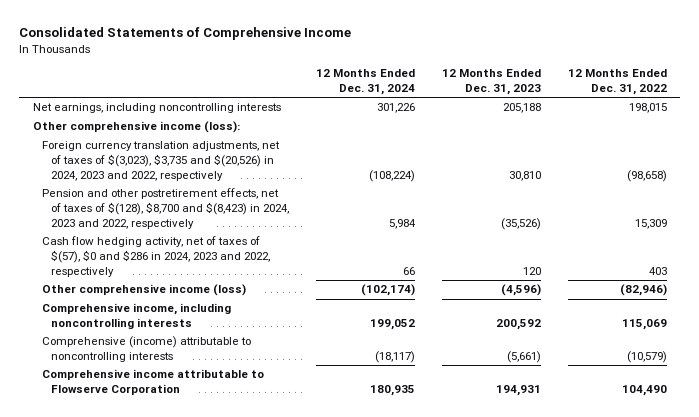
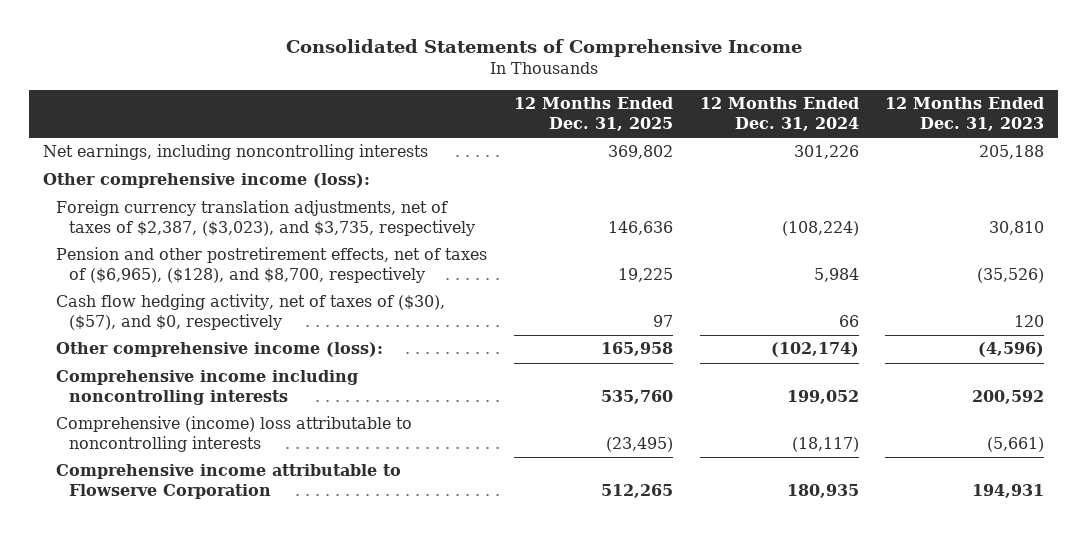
[567,69,667,96] 12 Months Ended Dec. 31, 2022 -> none
none -> [513,97,673,132] 12 Months Ended Dec. 31, 2025
[41,141,280,181] Foreign currency translation adjustments, net of taxes of $(3,023), $3,735 and $(20,526) in 2024, 2023 and 2022, respectively -> [55,200,475,237] Foreign currency translation adjustments, net of taxes of $2,387, ($3,023), and $3,735, respectively
[41,188,290,229] Pension and other postretirement effects, net of taxes of $(128), $8,700 and $(8,423) in 2024, 2023 and 2022, respectively -> [55,247,487,284] Pension and other postretirement effects, net of taxes of ($6,965), ($128), and $8,700, respectively
[41,236,271,277] Cash flow hedging activity, net of taxes of $(57), $0 and $286 in 2024, 2023 and 2022, respectively -> [55,294,445,331] Cash flow hedging activity, net of taxes of ($30), ($57), and $0, respectively
[41,284,246,297] Other comprehensive income (loss) -> [55,342,383,358] Other comprehensive income (loss):
[41,303,231,330] Comprehensive income, including noncontrolling interests -> [55,370,358,406] Comprehensive income including noncontrolling interests
[41,336,251,363] Comprehensive (income) attributable to noncontrolling interests -> [55,416,412,453] Comprehensive (income) loss attributable to noncontrolling interests

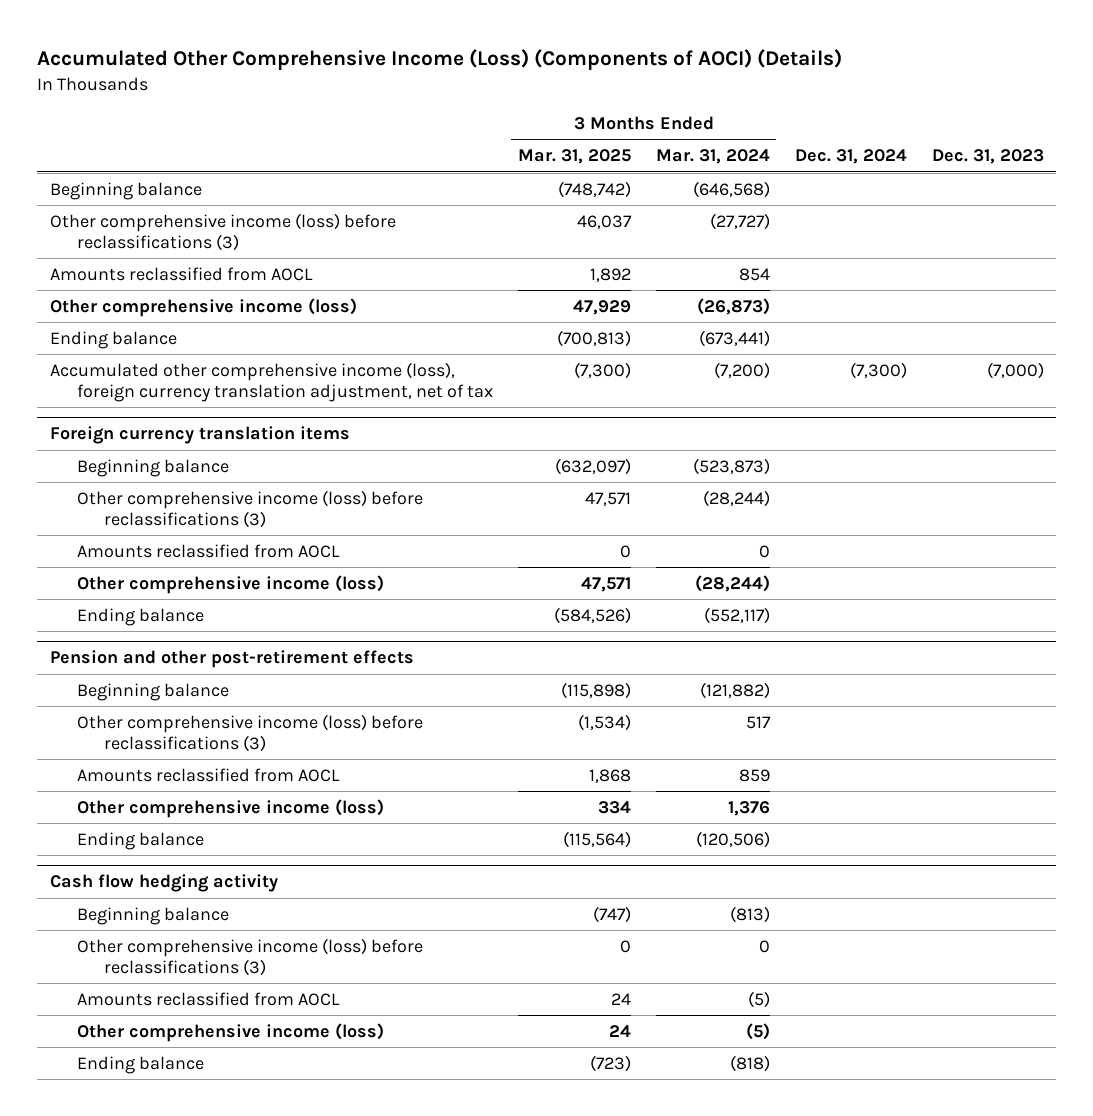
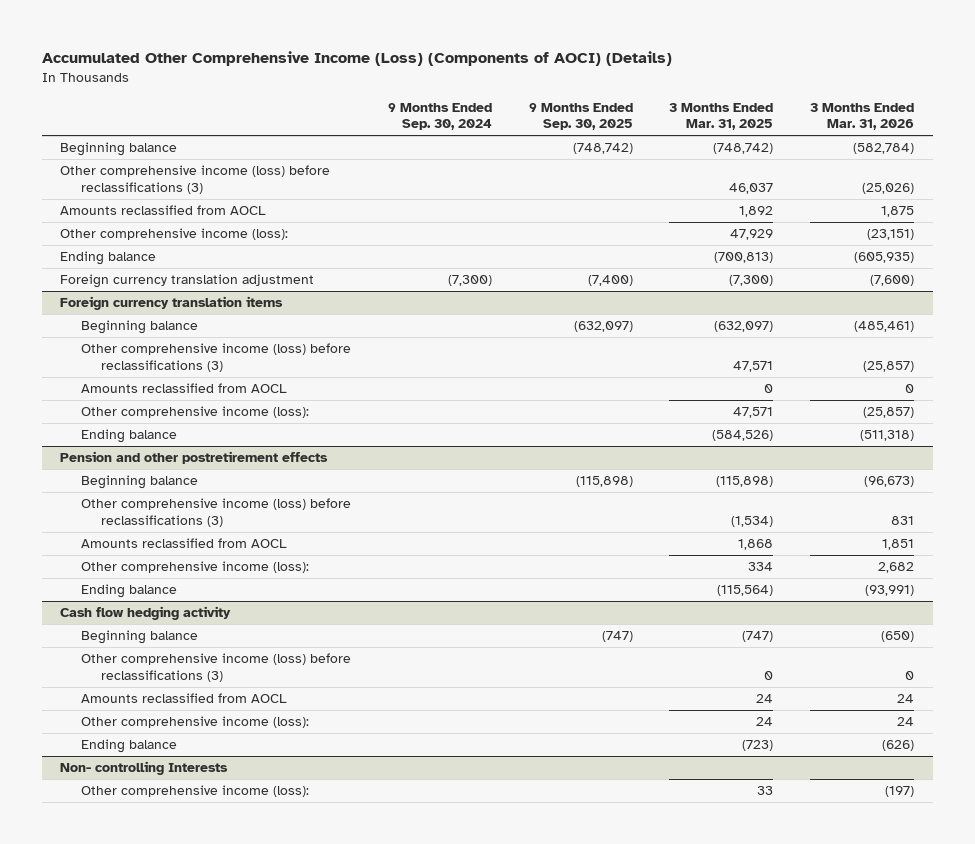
[655,149,770,165] Mar. 31, 2024 -> none
[794,149,907,165] Dec. 31, 2024 -> none
[931,149,1044,165] Dec. 31, 2023 -> none
none -> [387,102,492,131] 9 Months Ended Sep. 30, 2024
none -> [528,102,633,131] 9 Months Ended Sep. 30, 2025
none -> [810,102,915,131] 3 Months Ended Mar. 31, 2026
[49,297,357,317] Other comprehensive income (loss) -> [60,228,289,241] Other comprehensive income (loss):
[49,361,493,403] Accumulated other comprehensive income (loss), foreign currency translation adjustment, net of tax -> none
none -> [60,274,315,289] Foreign currency translation adjustment
[76,574,384,594] Other comprehensive income (loss) -> [80,406,309,419] Other comprehensive income (loss):
[49,650,414,669] Pension and other post-retirement effects -> [60,451,329,465] Pension and other postretirement effects
[76,798,384,818] Other comprehensive income (loss) -> [80,561,309,574] Other comprehensive income (loss):
[76,1022,384,1042] Other comprehensive income (loss) -> [80,716,309,729] Other comprehensive income (loss):
none -> [60,761,229,776] Non- controlling Interests
none -> [80,785,309,798] Other comprehensive income (loss):

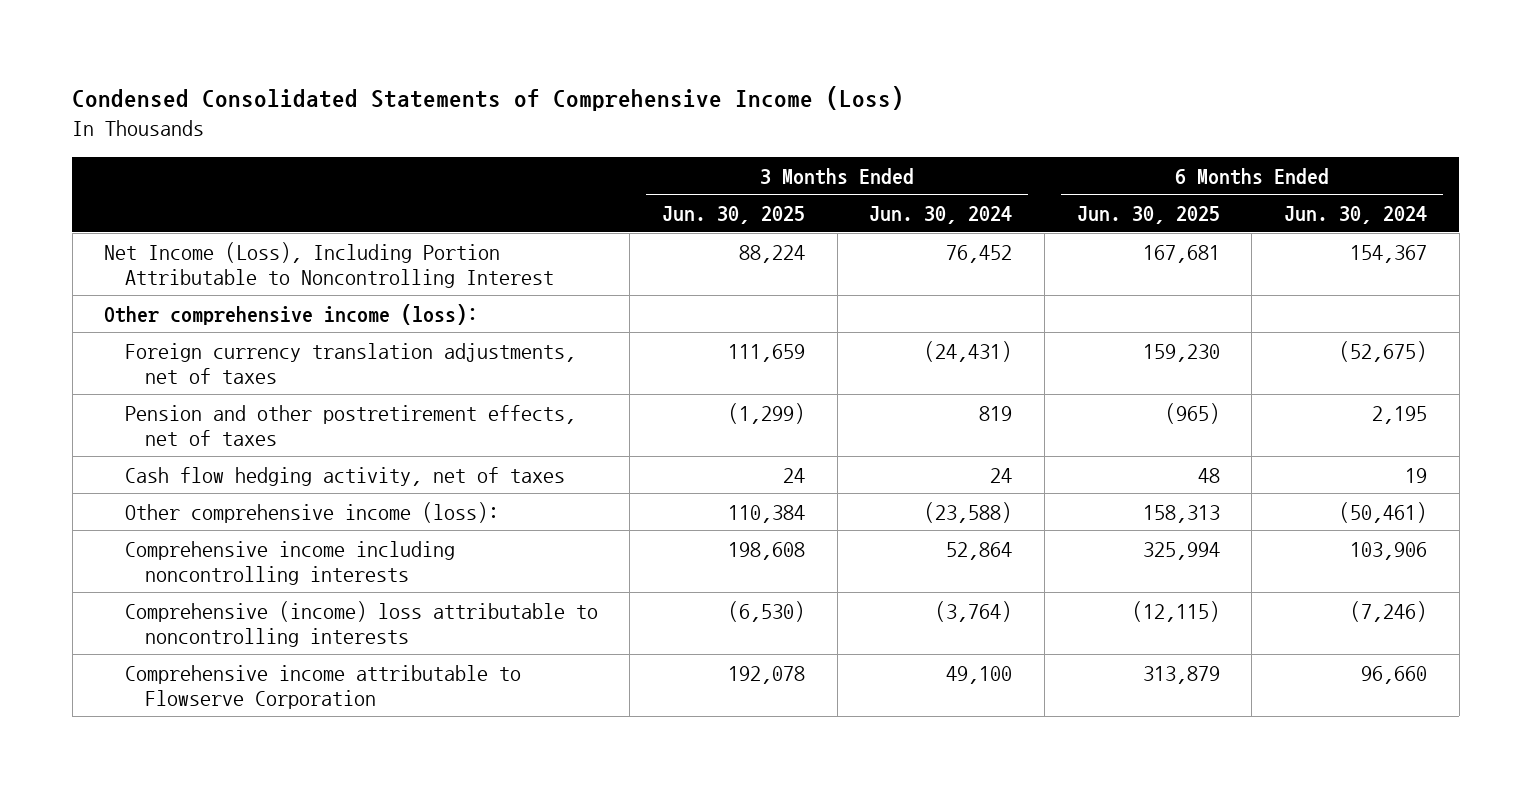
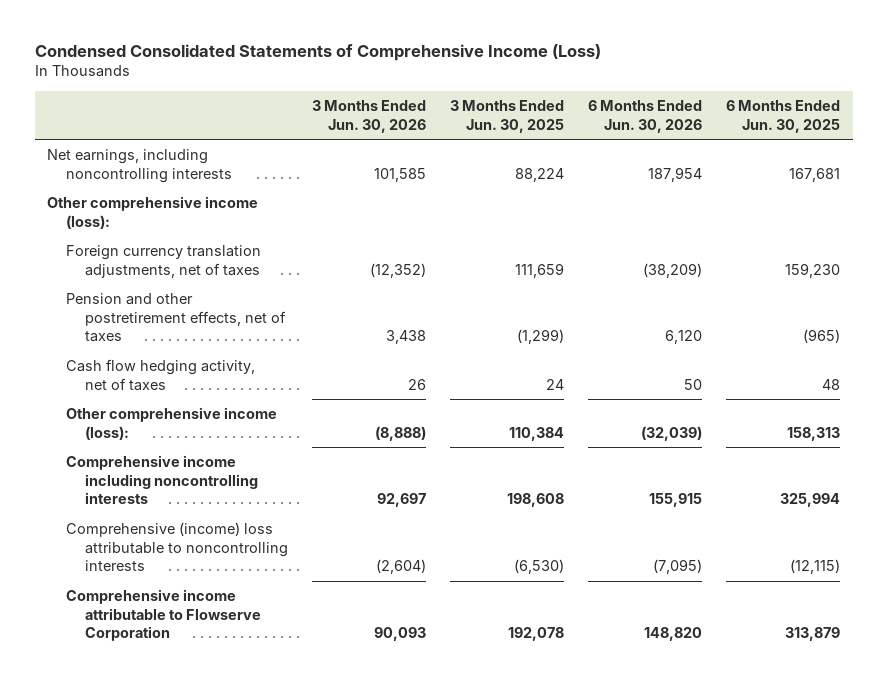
[869,206,1013,225] Jun. 30, 2024 -> none
[1283,206,1427,225] Jun. 30, 2024 -> none
none -> [311,99,426,133] 3 Months Ended Jun. 30, 2026
none -> [588,99,703,133] 6 Months Ended Jun. 30, 2026
[104,241,554,288] Net Income (Loss), Including Portion Attributable to Noncontrolling Interest -> [46,149,232,183] Net earnings, including noncontrolling interests

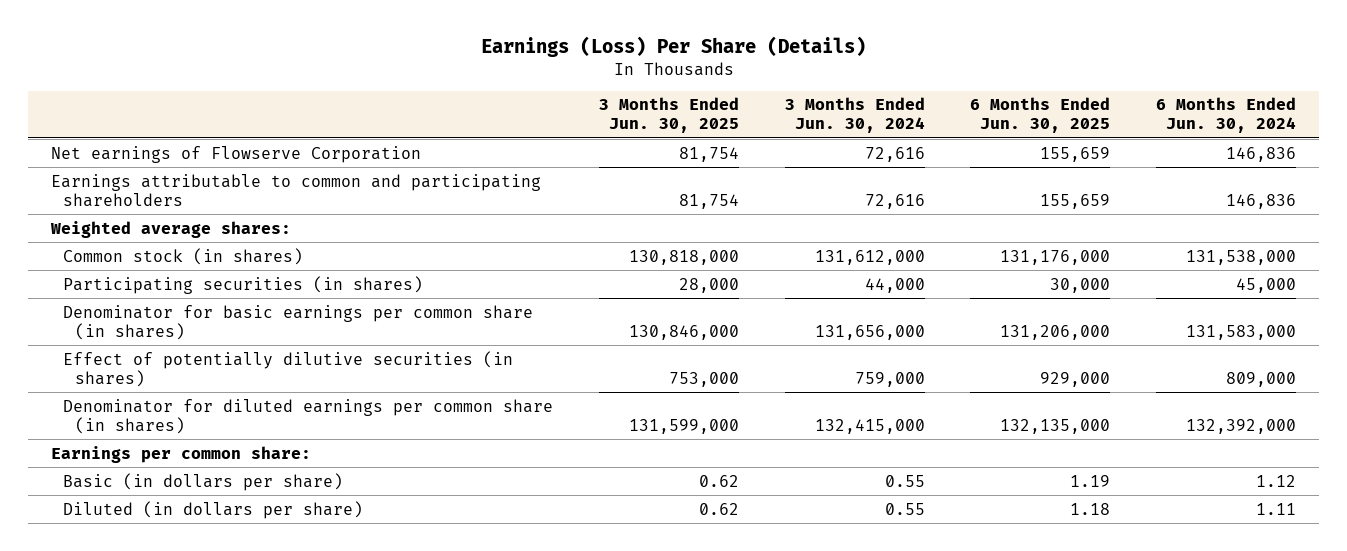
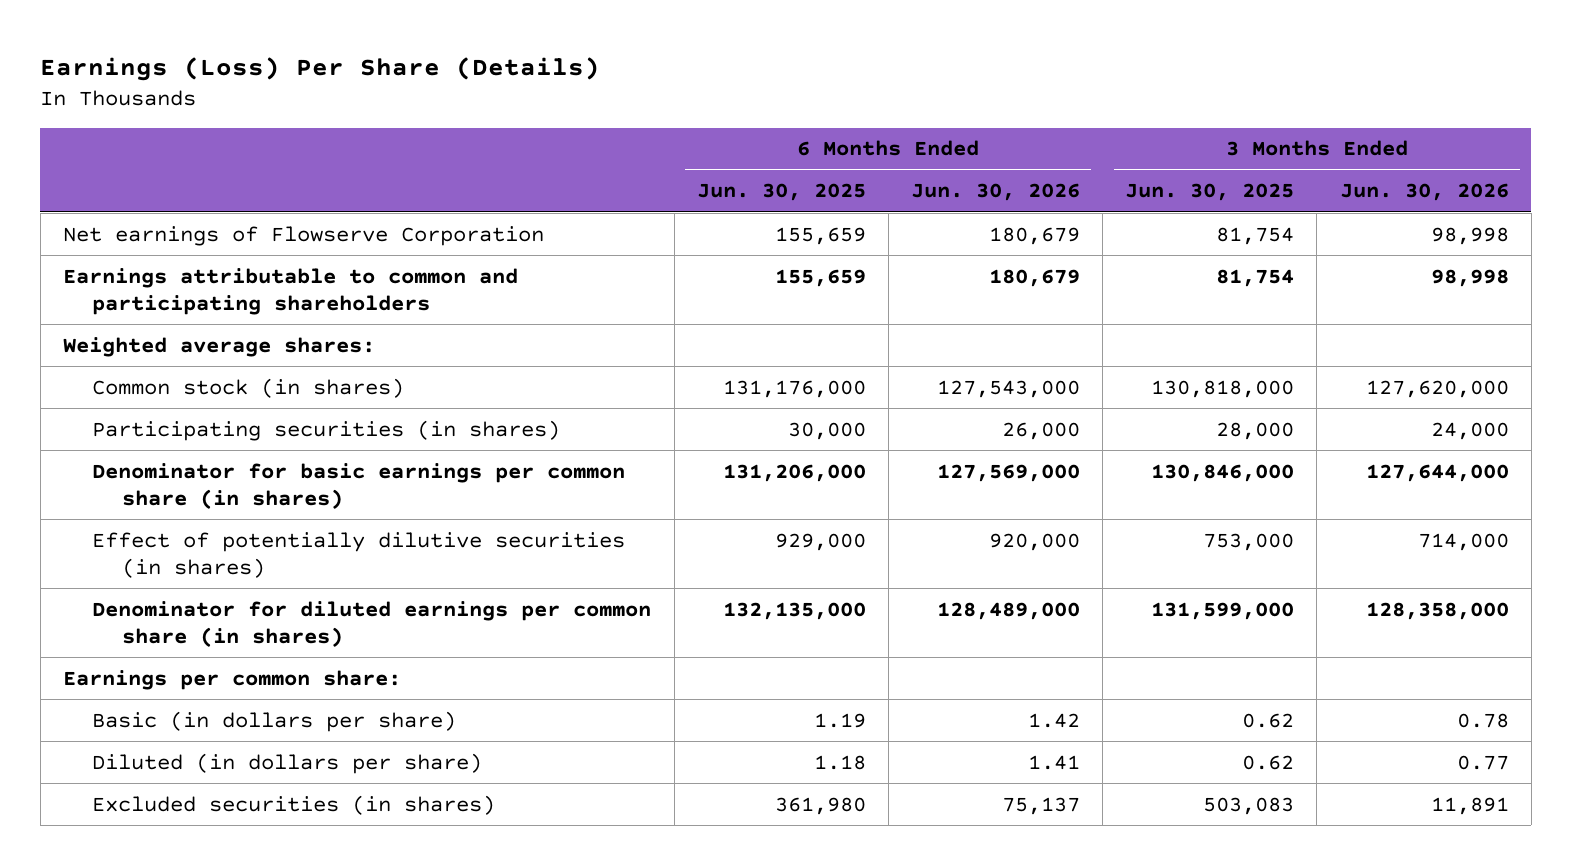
[784,97,925,134] 3 Months Ended Jun. 30, 2024 -> none
[1156,97,1297,134] 6 Months Ended Jun. 30, 2024 -> none
none -> [911,183,1081,202] Jun. 30, 2026
none -> [1339,183,1509,202] Jun. 30, 2026
none -> [92,794,496,815] Excluded securities (in shares)

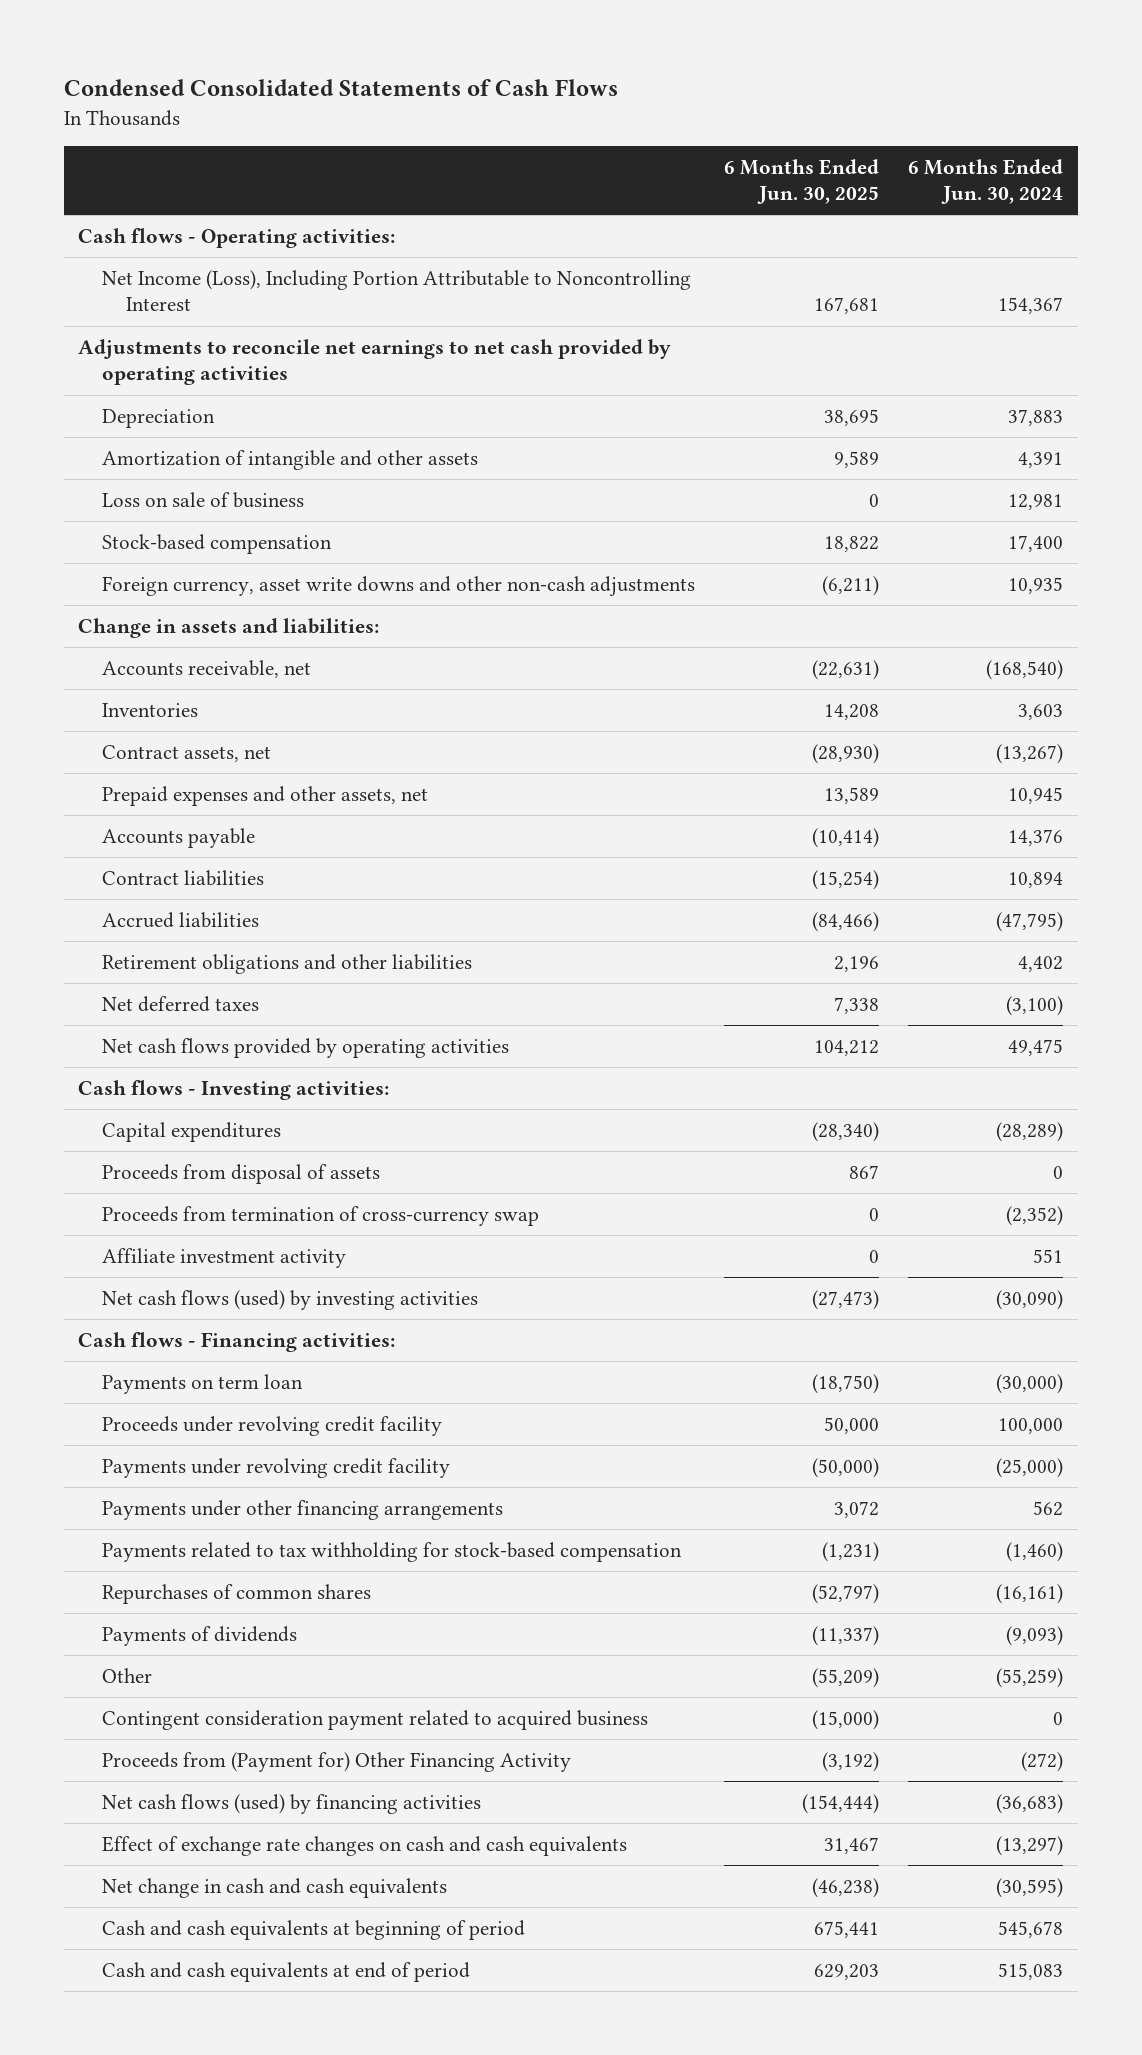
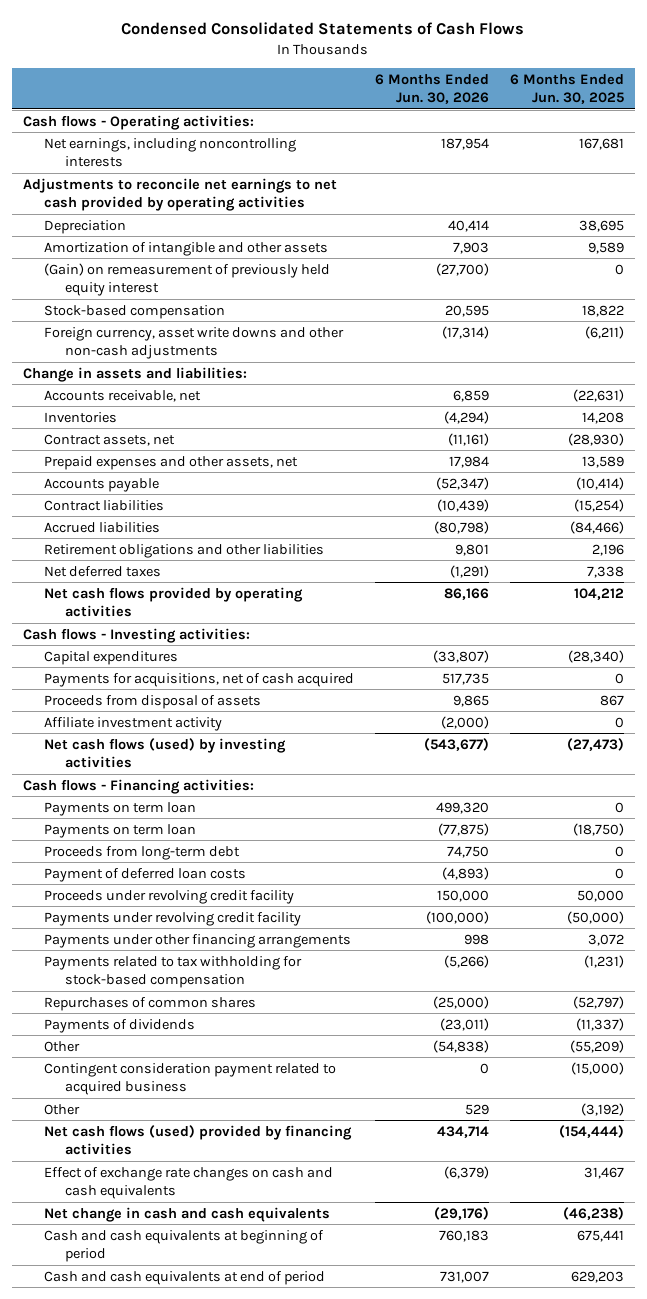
[908,158,1064,204] 6 Months Ended Jun. 30, 2024 -> none
none -> [374,73,489,105] 6 Months Ended Jun. 30, 2026
[101,270,691,312] Net Income (Loss), Including Portion Attributable to Noncontrolling Interest -> [43,137,296,168] Net earnings, including noncontrolling interests
[101,492,304,509] Loss on sale of business -> none
none -> [43,262,330,297] (Gain) on remeasurement of previously held equity interest
none -> [43,672,354,687] Payments for acquisitions, net of cash acquired
[101,1206,539,1227] Proceeds from termination of cross-currency swap -> none
none -> [43,801,196,816] Payments on term loan
none -> [43,845,240,860] Proceeds from long-term debt
none -> [43,867,246,882] Payment of deferred loan costs
[101,1752,571,1773] Proceeds from (Payment for) Other Financing Activity -> [43,1103,80,1115] Other
[101,1794,481,1815] Net cash flows (used) by financing activities -> [43,1124,352,1156] Net cash flows (used) provided by financing activities

